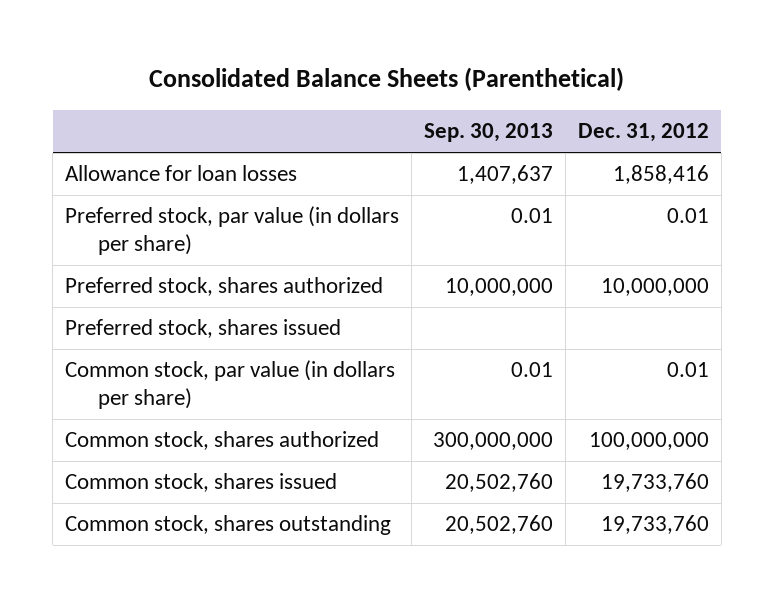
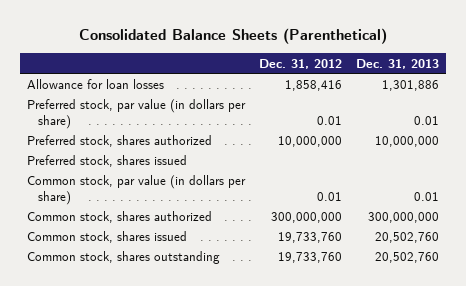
[423,123,553,143] Sep. 30, 2013 -> none
none -> [356,58,440,69] Dec. 31, 2013
[588,432,709,451] 100,000,000 -> [270,211,342,223] 300,000,000

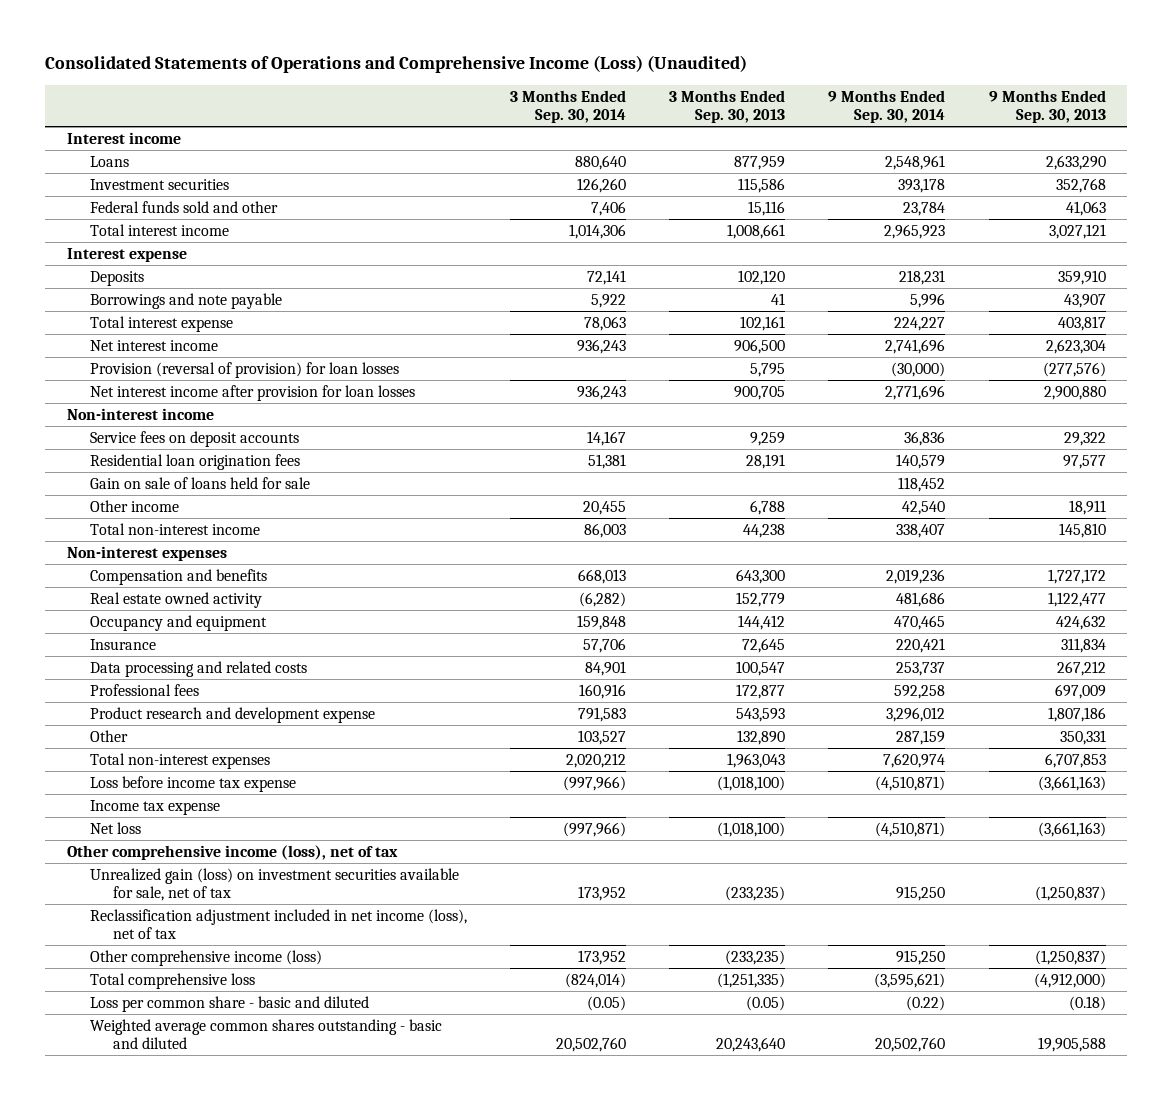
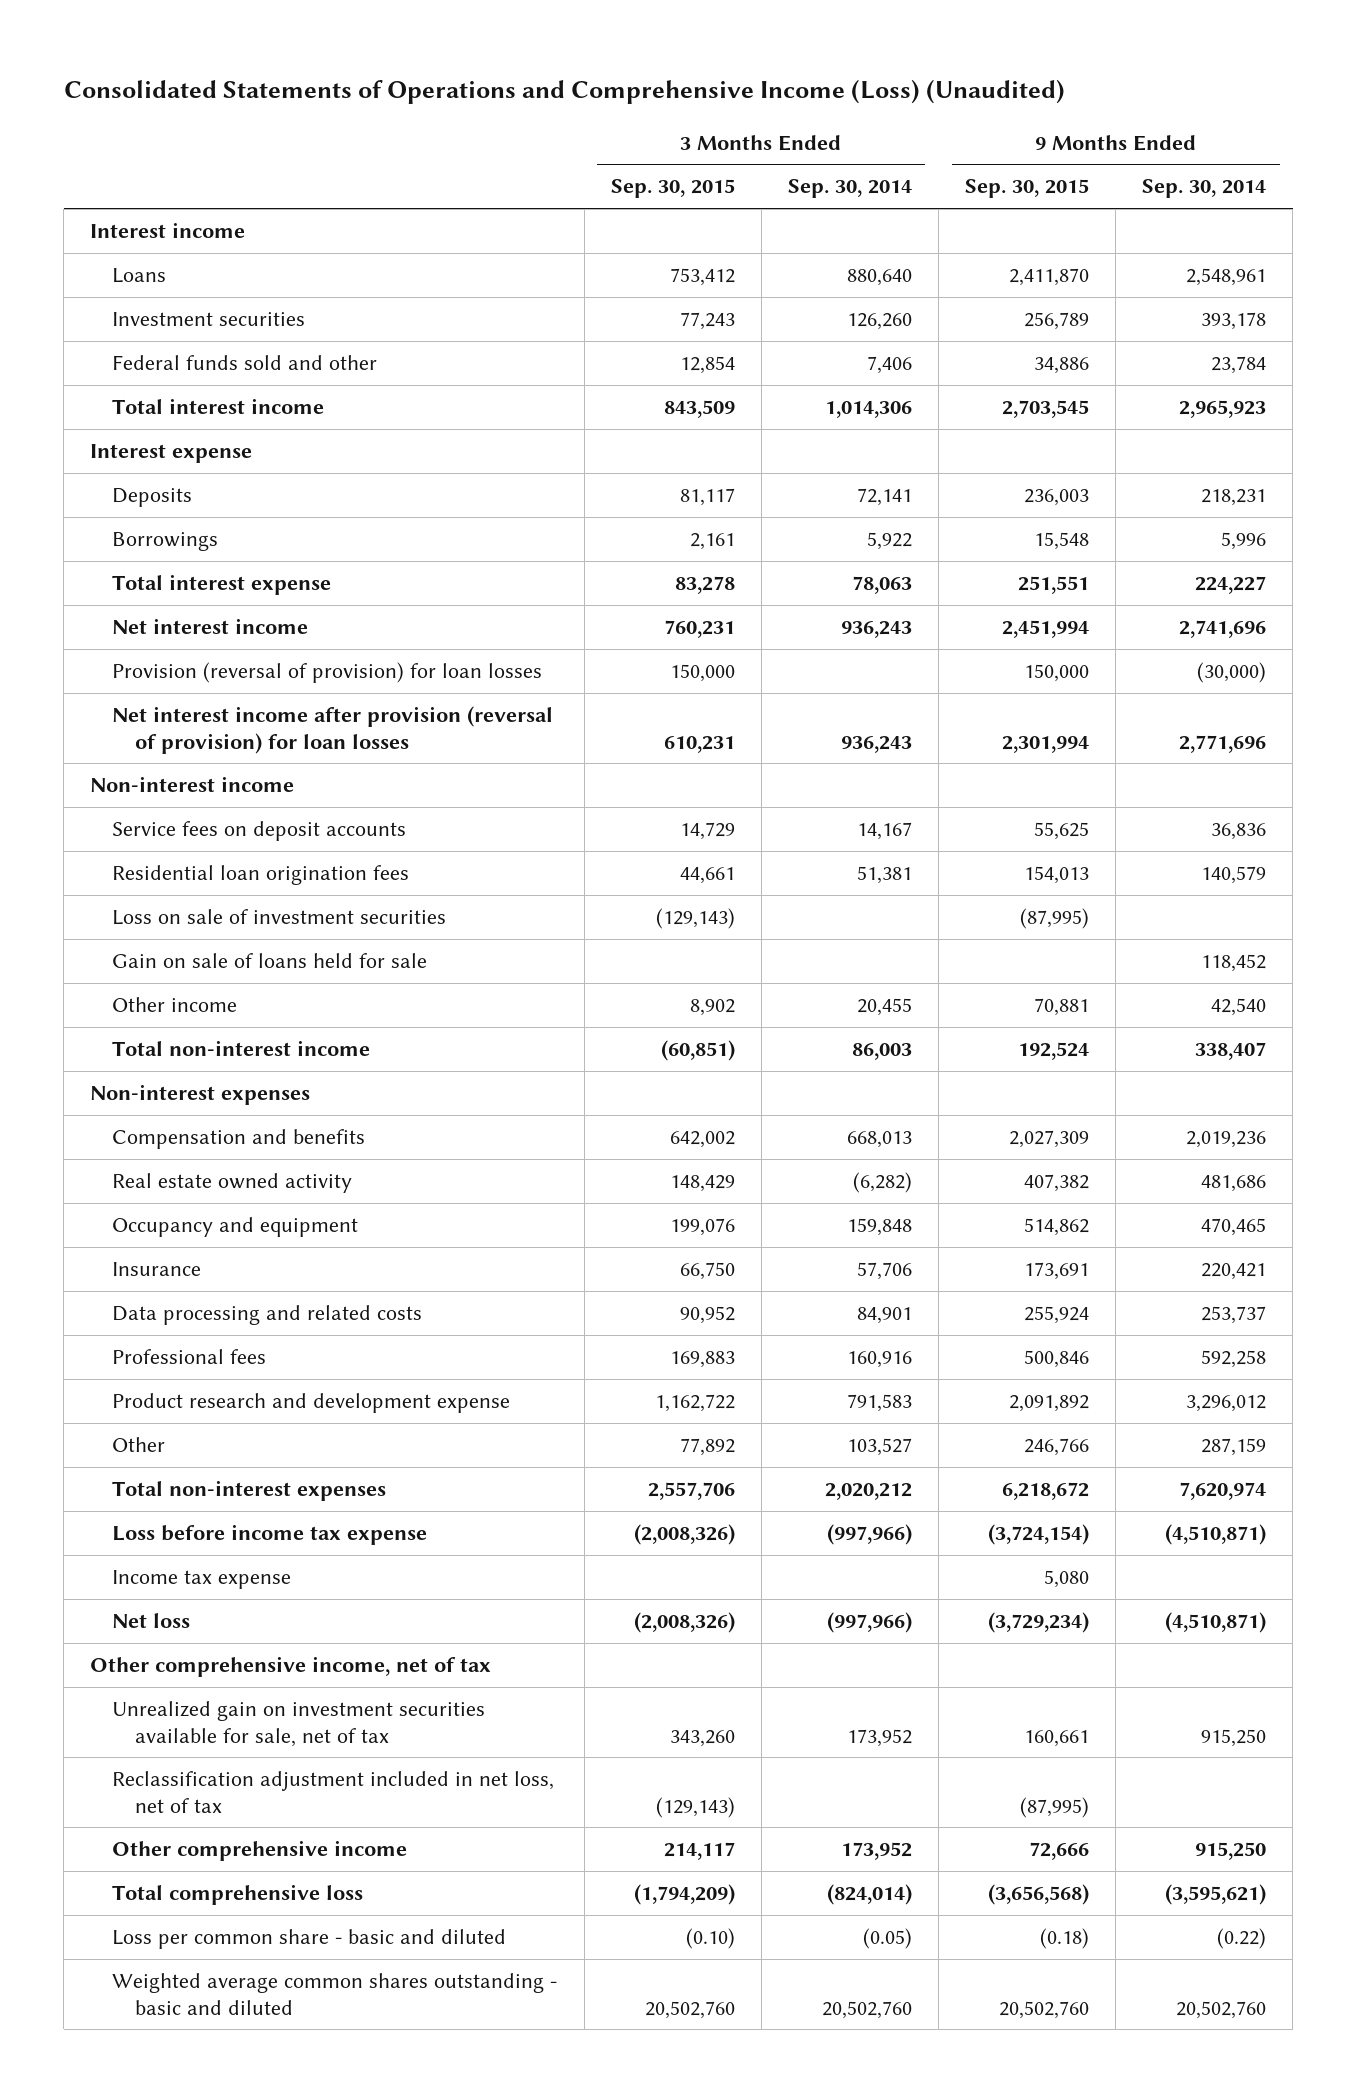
[669,89,786,123] 3 Months Ended Sep. 30, 2013 -> none
[988,89,1106,123] 9 Months Ended Sep. 30, 2013 -> none
none -> [610,179,735,199] Sep. 30, 2015
none -> [965,179,1090,199] Sep. 30, 2015
[90,292,283,309] Borrowings and note payable -> [112,532,219,552] Borrowings
[90,384,416,401] Net interest income after provision for loan losses -> [112,706,554,754] Net interest income after provision (reversal of provision) for loan losses
none -> [112,909,447,926] Loss on sale of investment securities
[67,844,399,860] Other comprehensive income (loss), net of tax -> [90,1656,492,1678] Other comprehensive income, net of tax
[90,867,460,901] Unrealized gain (loss) on investment securities available for sale, net of tax -> [112,1701,486,1747] Unrealized gain on investment securities available for sale, net of tax
[90,908,468,939] Reclassification adjustment included in net income (loss), net of tax -> [112,1771,555,1813] Reclassification adjustment included in net loss, net of tax
[90,949,323,966] Other comprehensive income (loss) -> [112,1840,408,1862] Other comprehensive income

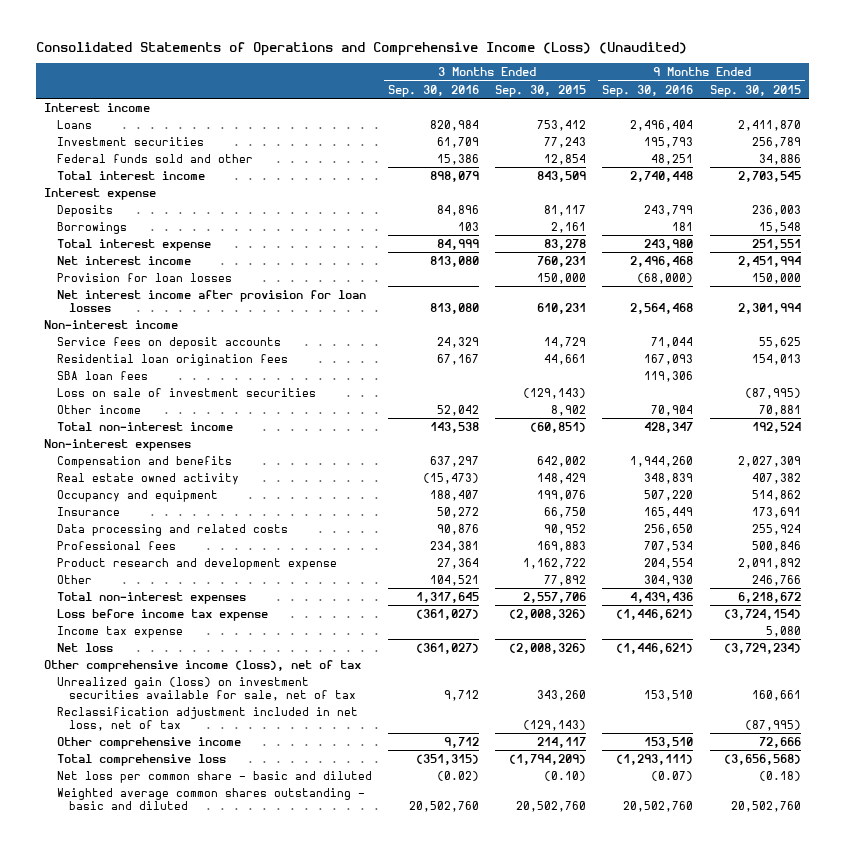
[787,179,912,199] Sep. 30, 2014 -> none
[1142,179,1267,199] Sep. 30, 2014 -> none
none -> [387,84,479,97] Sep. 30, 2016
none -> [602,84,694,97] Sep. 30, 2016
[112,662,543,684] Provision (reversal of provision) for loan losses -> [56,272,232,282] Provision for loan losses
[112,706,554,754] Net interest income after provision (reversal of provision) for loan losses -> [56,289,366,312] Net interest income after provision for loan losses
none -> [56,370,148,380] SBA loan fees
[112,953,428,969] Gain on sale of loans held for sale -> none
[90,1656,492,1678] Other comprehensive income, net of tax -> [43,659,361,672] Other comprehensive income (loss), net of tax
[112,1701,486,1747] Unrealized gain on investment securities available for sale, net of tax -> [56,676,357,701] Unrealized gain (loss) on investment securities available for sale, net of tax
[112,1929,507,1950] Loss per common share - basic and diluted -> [56,770,372,783] Net loss per common share - basic and diluted

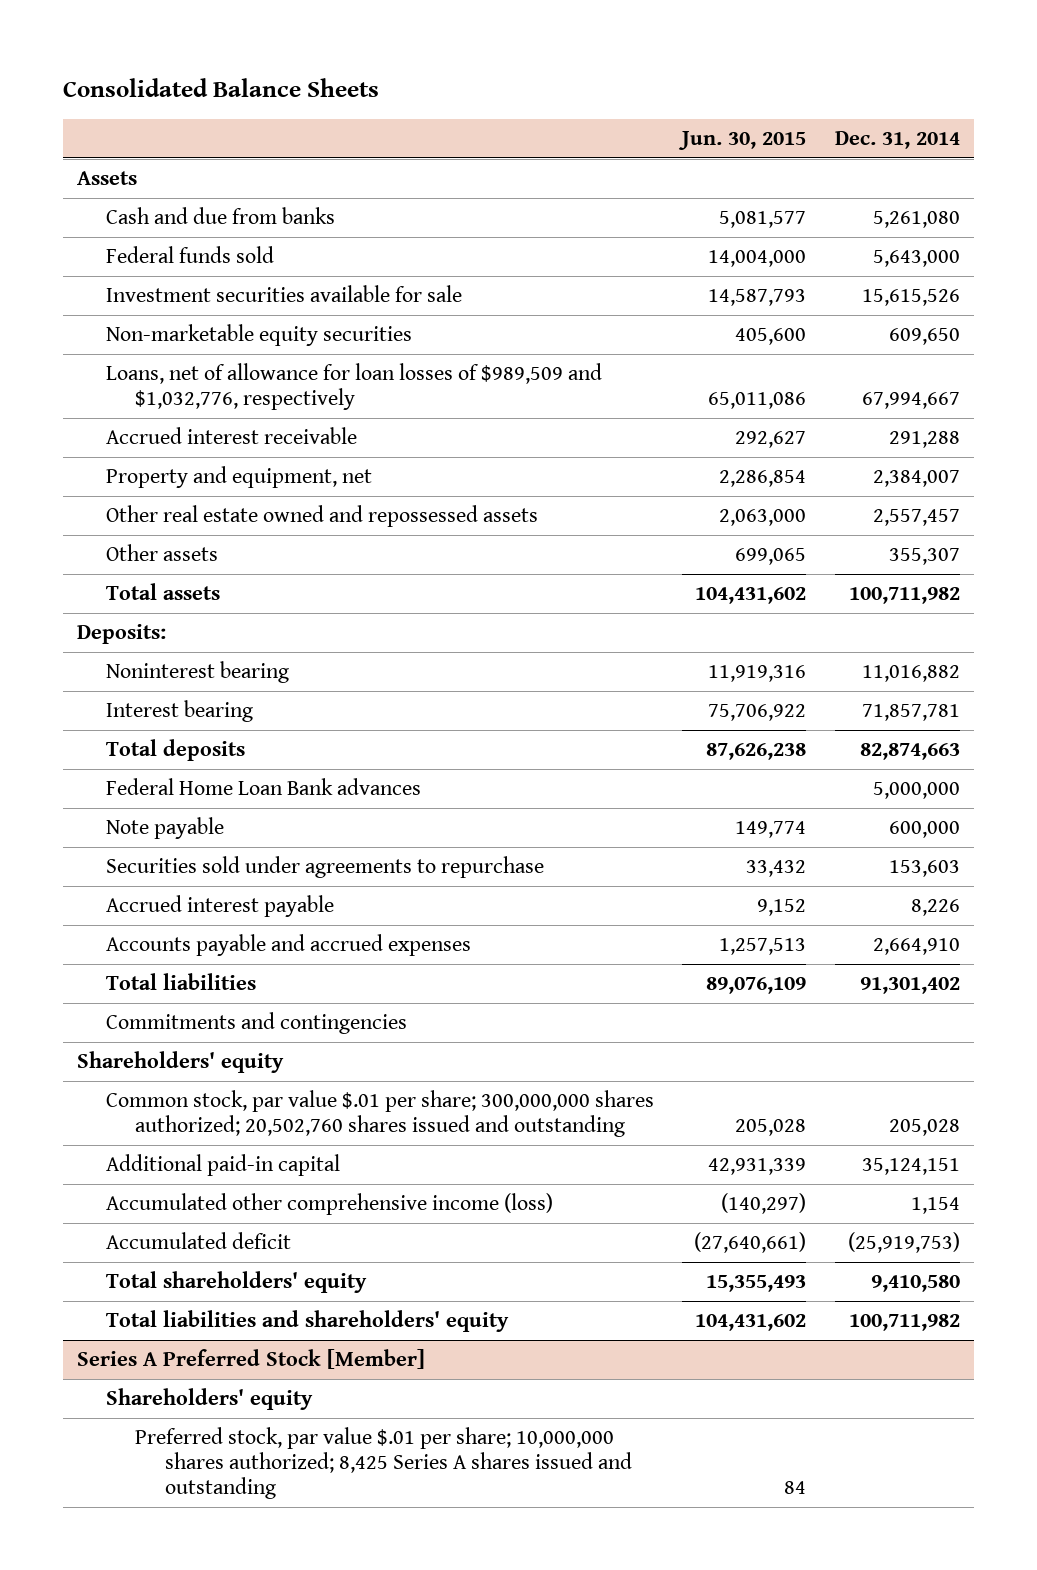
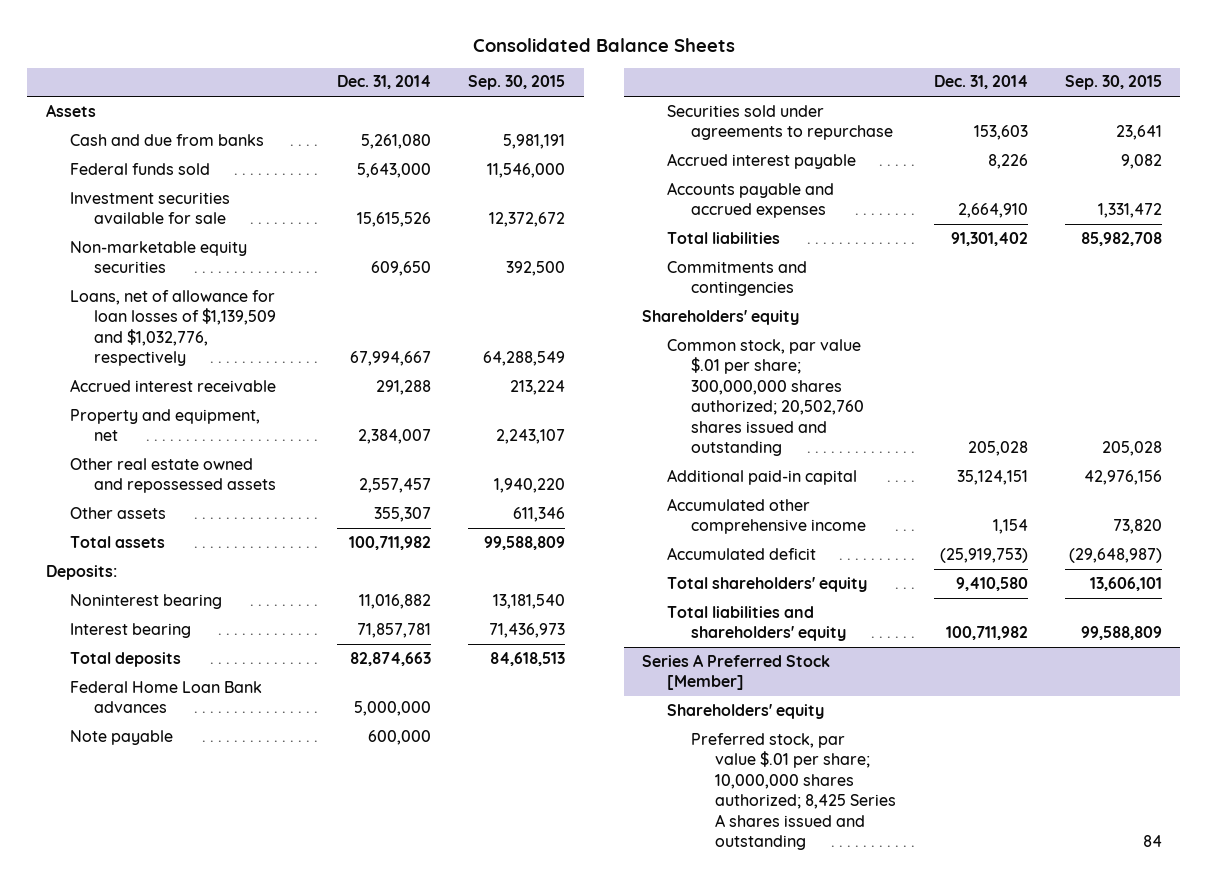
[678,130,807,150] Jun. 30, 2015 -> none
none -> [468,75,566,91] Sep. 30, 2015
[106,363,603,411] Loans, net of allowance for loan losses of $989,509 and $1,032,776, respectively -> [70,289,277,367] Loans, net of allowance for loan losses of $1,139,509 and $1,032,776, respectively
[106,1193,554,1216] Accumulated other comprehensive income (loss) -> [666,497,866,535] Accumulated other comprehensive income

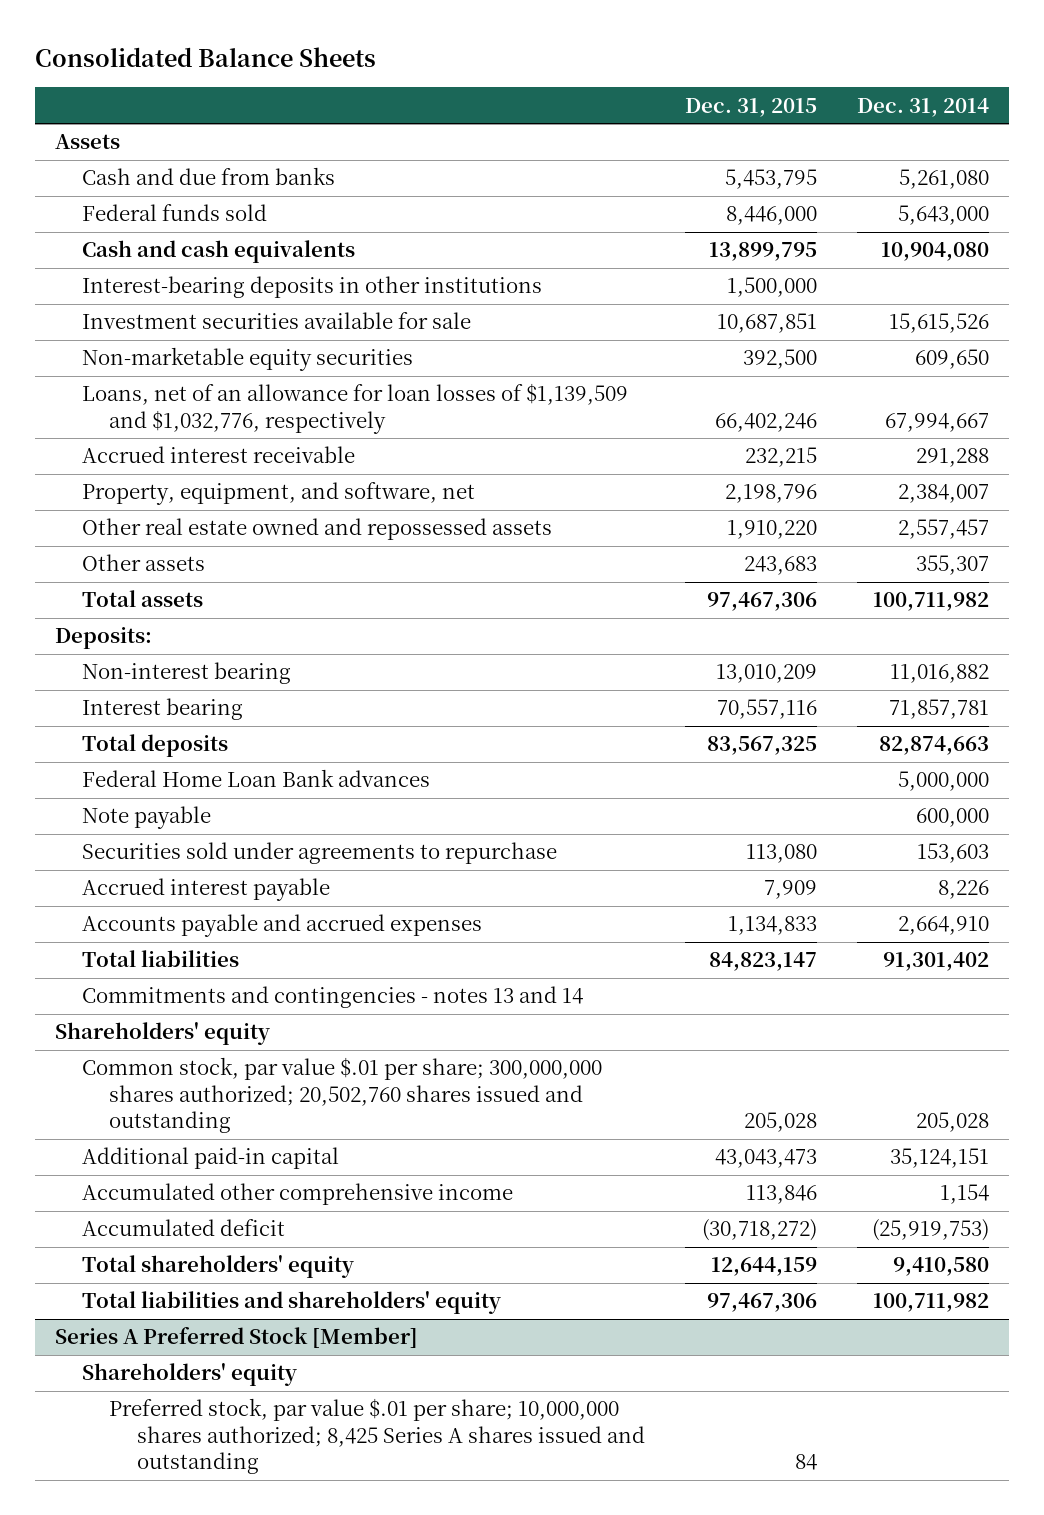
[468,75,566,91] Sep. 30, 2015 -> none
none -> [684,97,817,117] Dec. 31, 2015
none -> [82,240,356,264] Cash and cash equivalents
none -> [82,276,543,299] Interest-bearing deposits in other institutions
[70,289,277,367] Loans, net of allowance for loan losses of $1,139,509 and $1,032,776, respectively -> [82,383,629,434] Loans, net of an allowance for loan losses of $1,139,509 and $1,032,776, respectively
[70,408,261,442] Property and equipment, net -> [82,482,476,506] Property, equipment, and software, net
[70,593,223,609] Noninterest bearing -> [82,662,292,685] Non-interest bearing
[666,260,807,297] Commitments and contingencies -> [82,986,584,1009] Commitments and contingencies - notes 13 and 14

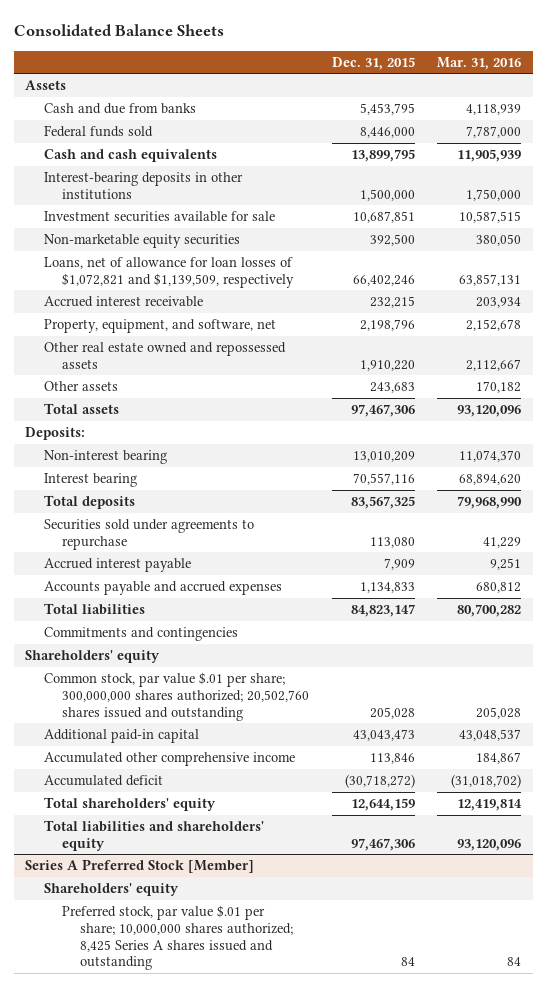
[856,97,989,117] Dec. 31, 2014 -> none
none -> [437,56,522,70] Mar. 31, 2016
[82,383,629,434] Loans, net of an allowance for loan losses of $1,139,509 and $1,032,776, respectively -> [43,256,294,288] Loans, net of allowance for loan losses of $1,072,821 and $1,139,509, respectively
[82,769,431,788] Federal Home Loan Bank advances -> none
[82,806,212,830] Note payable -> none
[82,986,584,1009] Commitments and contingencies - notes 13 and 14 -> [43,626,238,641] Commitments and contingencies

